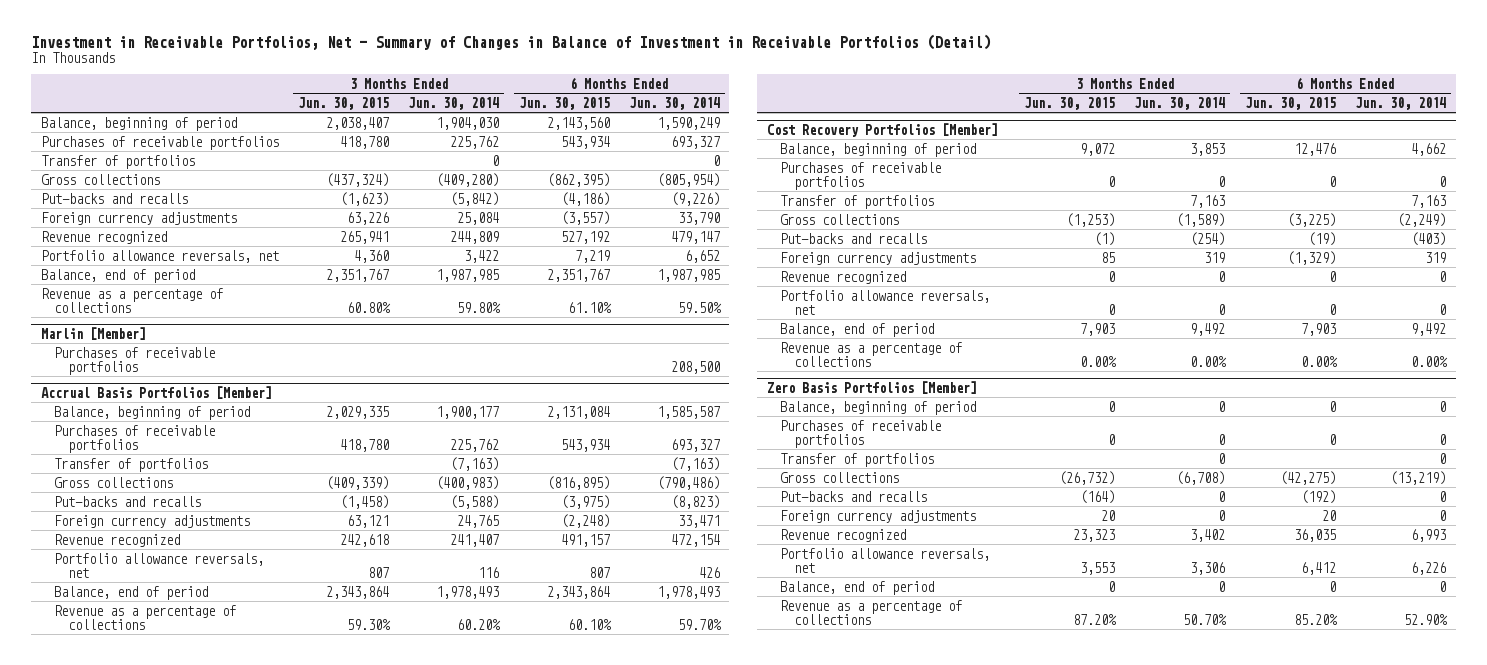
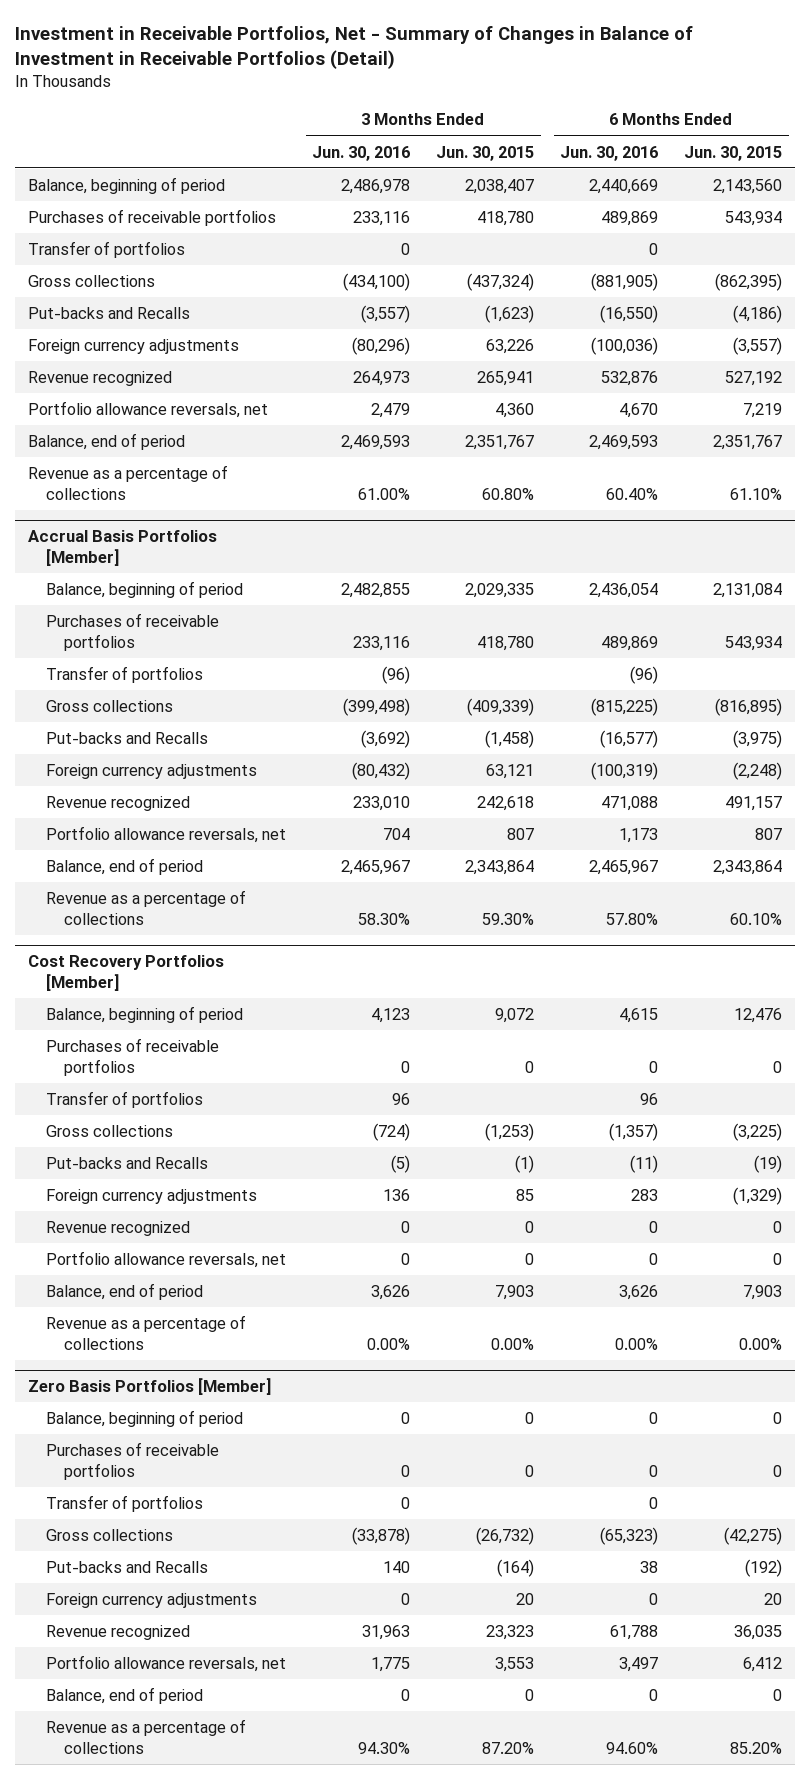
[408,96,500,110] Jun. 30, 2014 -> none
[628,96,720,110] Jun. 30, 2014 -> none
none -> [312,145,411,161] Jun. 30, 2016
none -> [560,145,659,161] Jun. 30, 2016
[40,192,188,204] Put-backs and recalls -> [27,306,190,319] Put-backs and Recalls
[40,326,146,340] Marlin [Member] -> none
[54,346,216,375] Purchases of receivable portfolios -> none
[54,495,202,507] Put-backs and recalls -> [46,731,209,744] Put-backs and Recalls
[780,232,928,244] Put-backs and recalls -> [46,1156,209,1169] Put-backs and Recalls
[780,490,928,502] Put-backs and recalls -> [46,1560,209,1573] Put-backs and Recalls

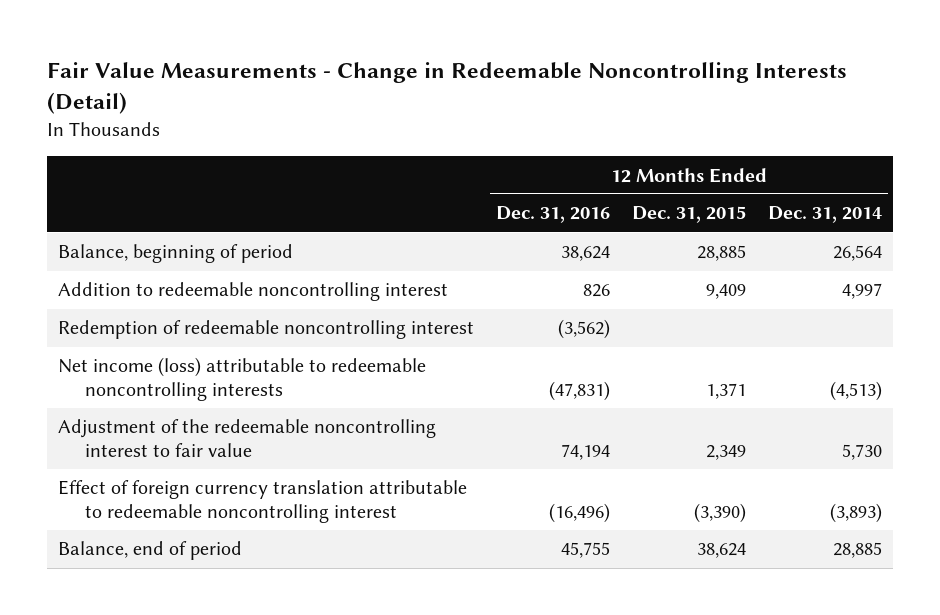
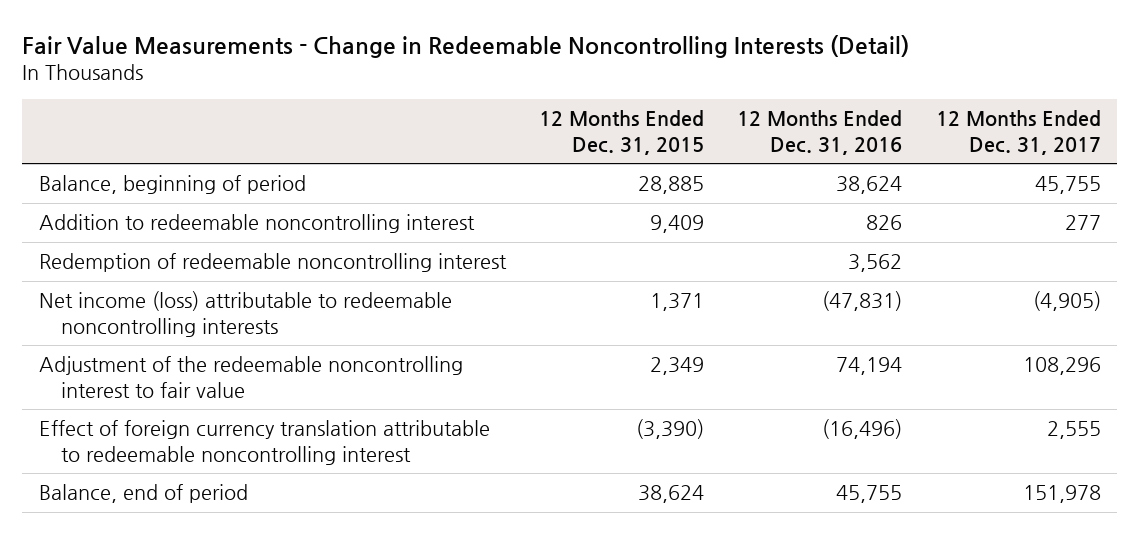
[768,206,883,224] Dec. 31, 2014 -> none
none -> [935,110,1101,155] 12 Months Ended Dec. 31, 2017
[557,319,610,340] (3,562) -> [848,254,903,273] 3,562

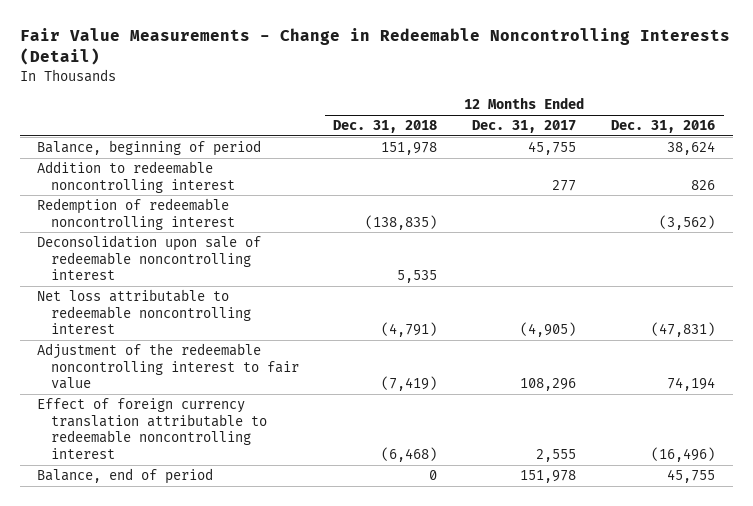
[538,110,704,155] 12 Months Ended Dec. 31, 2015 -> none
none -> [333,120,438,134] Dec. 31, 2018
[848,254,903,273] 3,562 -> [659,214,716,230] (3,562)
none -> [37,235,262,281] Deconsolidation upon sale of redeemable noncontrolling interest
[38,291,452,337] Net income (loss) attributable to redeemable noncontrolling interests -> [37,289,251,335] Net loss attributable to redeemable noncontrolling interest

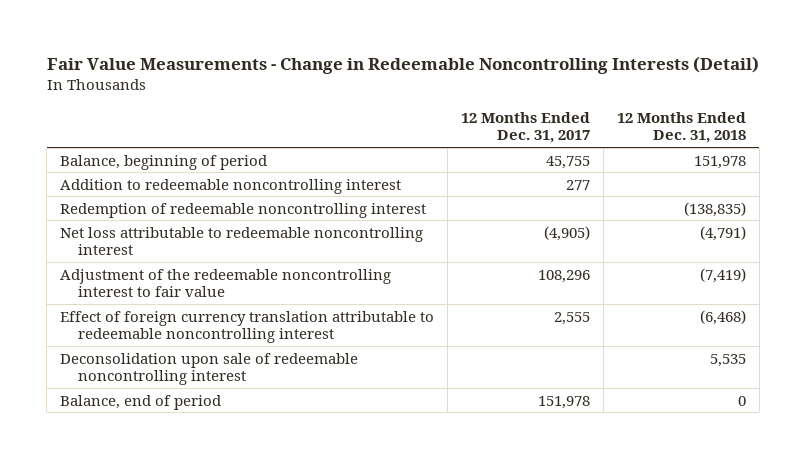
[611,120,716,134] Dec. 31, 2016 -> none
[37,235,262,281] Deconsolidation upon sale of redeemable noncontrolling interest -> [60,352,359,386] Deconsolidation upon sale of redeemable noncontrolling interest

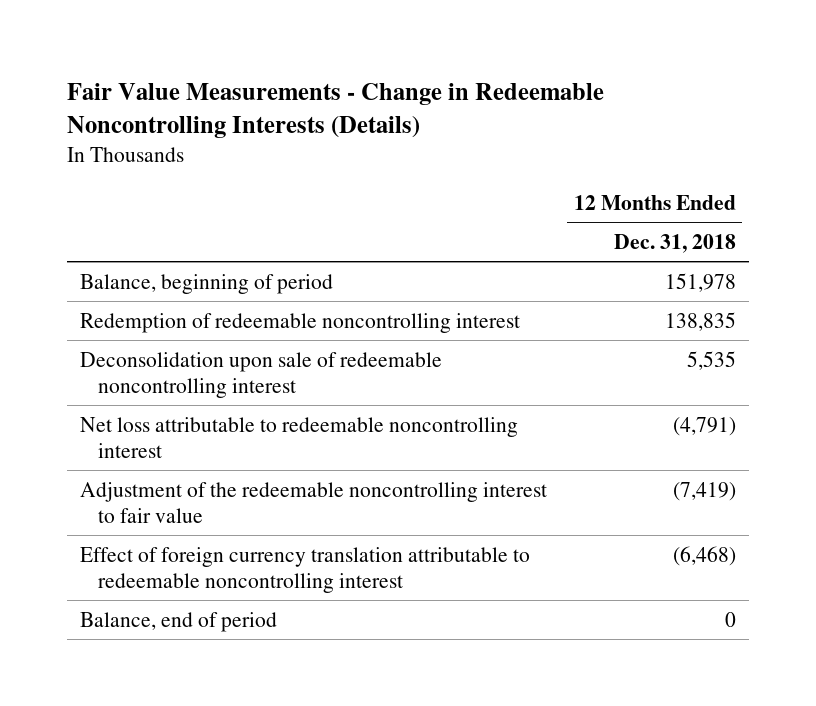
[46,56,759,75] Fair Value Measurements - Change in Redeemable Noncontrolling Interests (Detail) -> [66,82,604,139] Fair Value Measurements - Change in Redeemable Noncontrolling Interests (Details)
[461,111,591,144] 12 Months Ended Dec. 31, 2017 -> none
[60,178,402,194] Addition to redeemable noncontrolling interest -> none
[684,201,747,217] (138,835) -> [664,311,736,331] 138,835
[60,352,359,386] Deconsolidation upon sale of redeemable noncontrolling interest -> [80,351,443,398] Deconsolidation upon sale of redeemable noncontrolling interest

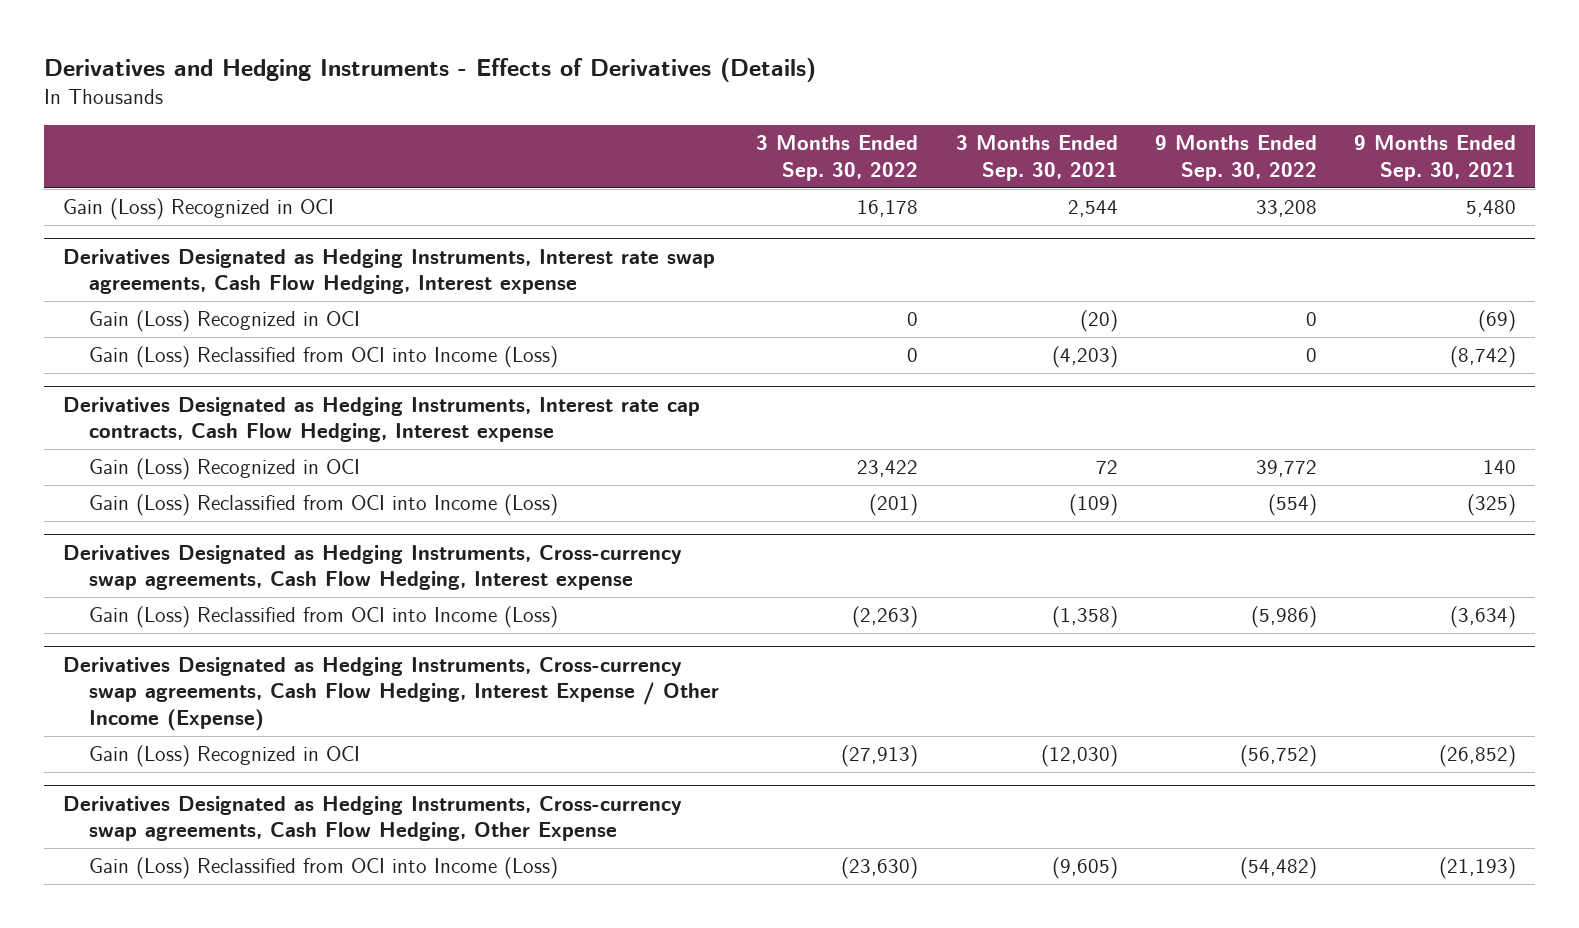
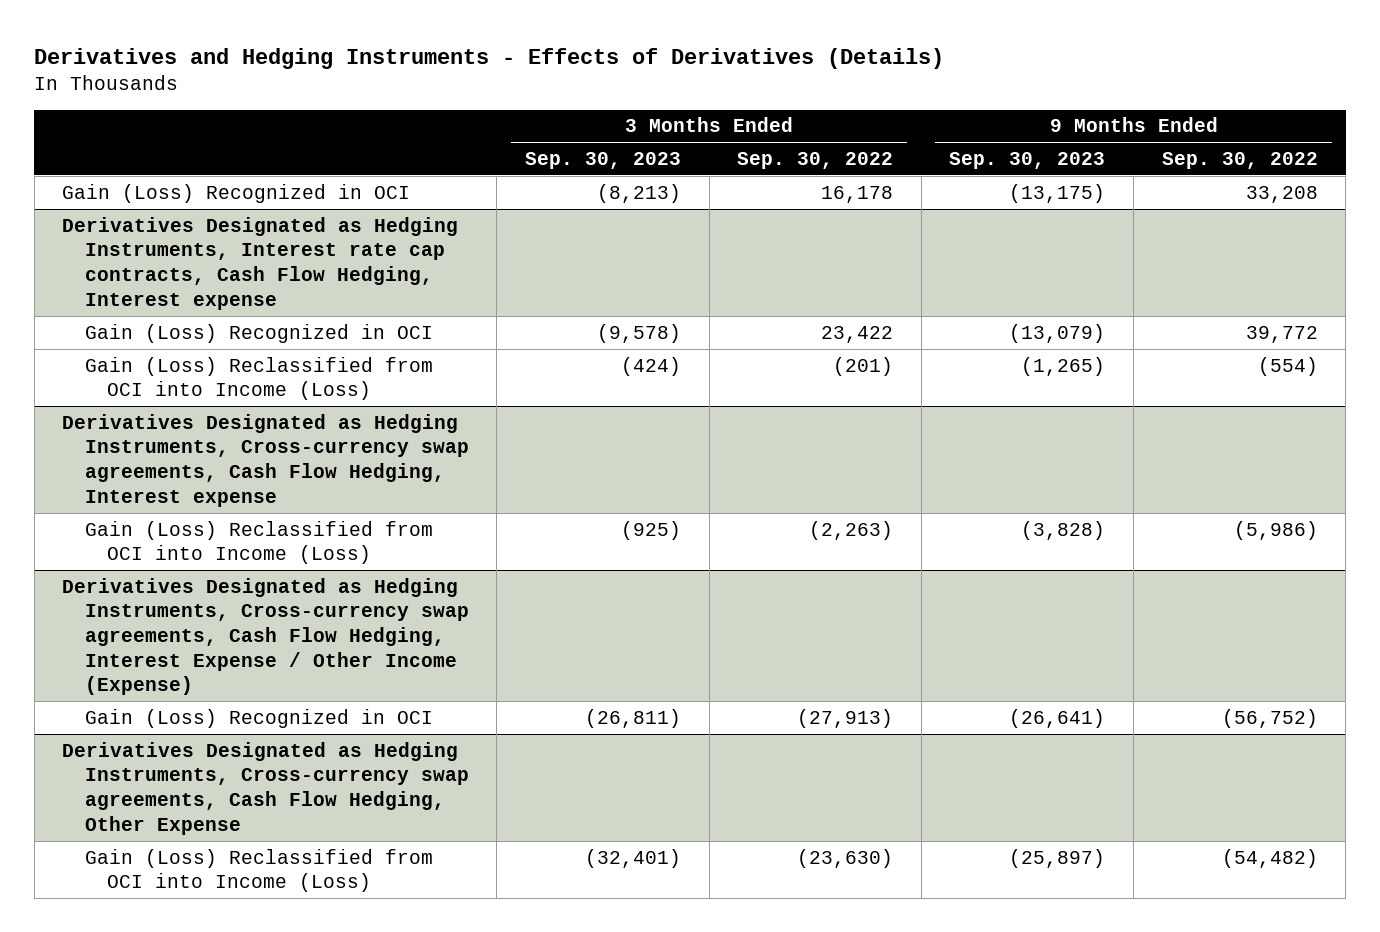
[955,135,1118,182] 3 Months Ended Sep. 30, 2021 -> none
[1354,135,1517,182] 9 Months Ended Sep. 30, 2021 -> none
none -> [524,151,681,169] Sep. 30, 2023
none -> [949,151,1106,169] Sep. 30, 2023
[62,248,715,295] Derivatives Designated as Hedging Instruments, Interest rate swap agreements, Cash Flow Hedging, Interest expense -> none
[89,310,361,333] Gain (Loss) Recognized in OCI -> none
[89,346,559,369] Gain (Loss) Reclassified from OCI into Income (Loss) -> none

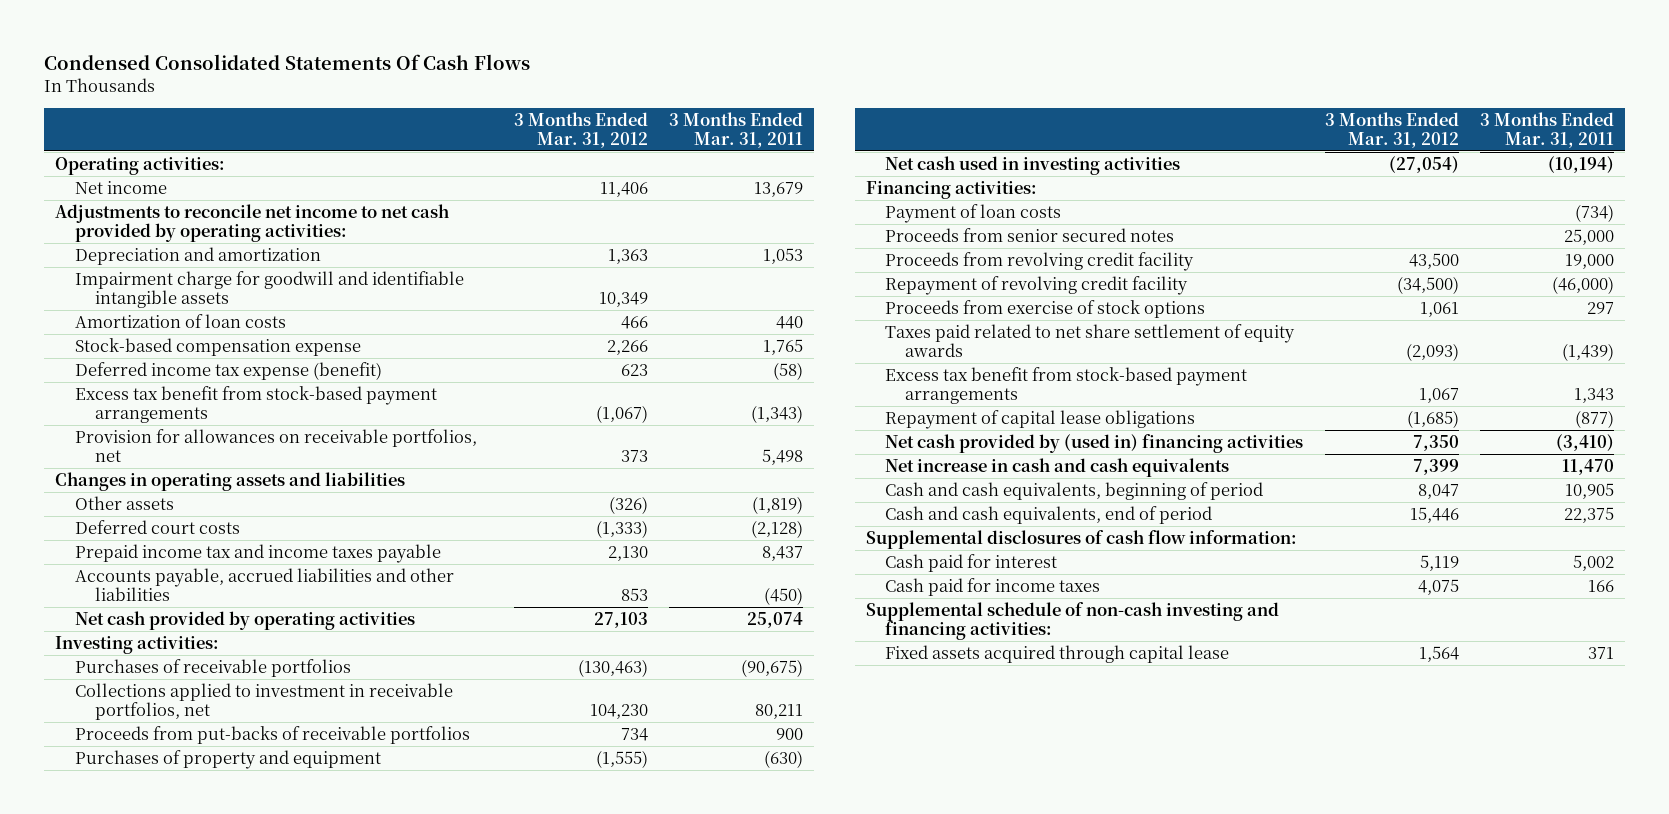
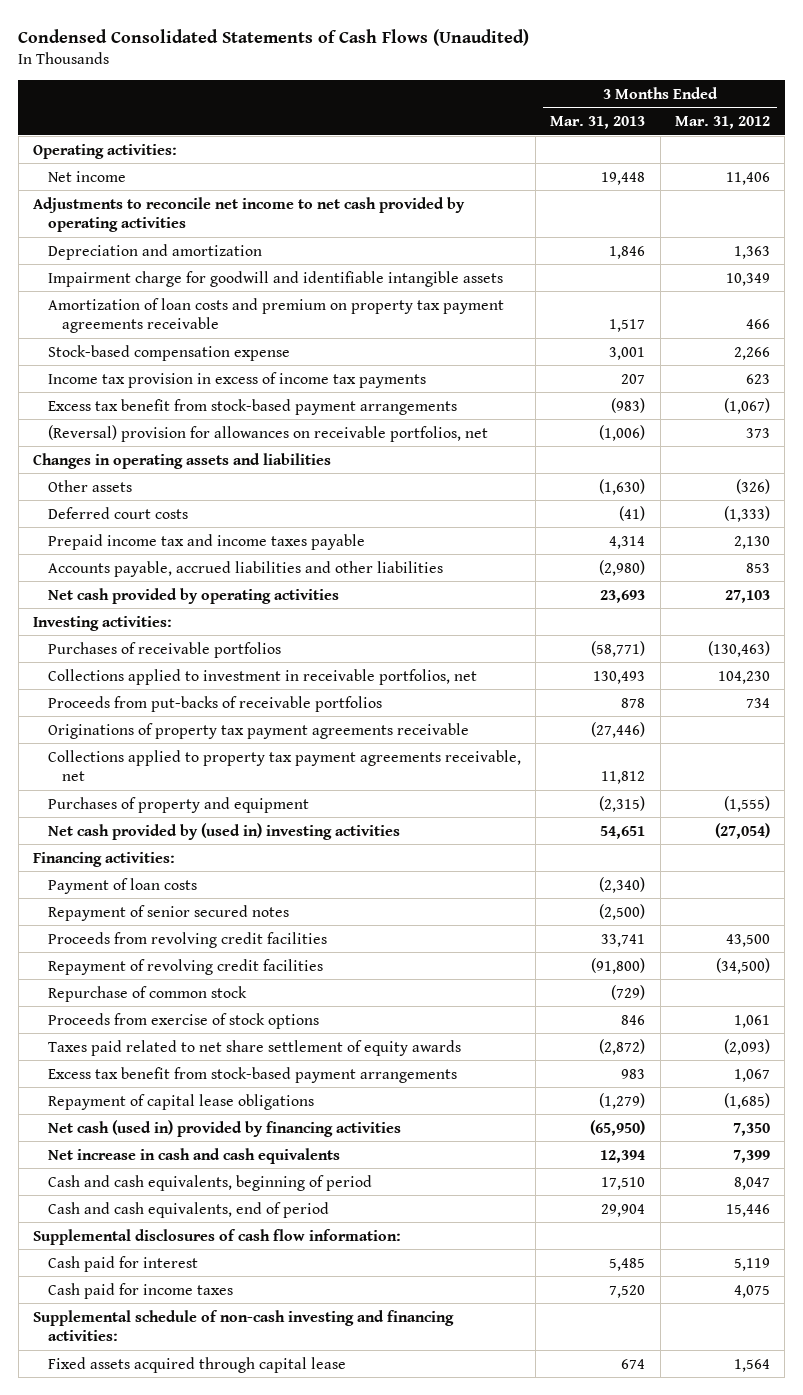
[44,53,531,70] Condensed Consolidated Statements Of Cash Flows -> [18,28,530,46] Condensed Consolidated Statements of Cash Flows (Unaudited)
[669,111,804,149] 3 Months Ended Mar. 31, 2011 -> none
none -> [550,116,646,130] Mar. 31, 2013
[55,203,450,243] Adjustments to reconcile net income to net cash provided by operating activities: -> [33,196,466,233] Adjustments to reconcile net income to net cash provided by operating activities
[74,313,286,328] Amortization of loan costs -> [47,297,504,334] Amortization of loan costs and premium on property tax payment agreements receivable
[74,361,382,380] Deferred income tax expense (benefit) -> [47,371,426,388] Income tax provision in excess of income tax payments
[74,428,477,463] Provision for allowances on receivable portfolios, net -> [47,424,488,442] (Reversal) provision for allowances on receivable portfolios, net
none -> [47,722,469,739] Originations of property tax payment agreements receivable
none -> [47,749,521,782] Collections applied to property tax payment agreements receivable, net
[885,155,1181,175] Net cash used in investing activities -> [47,822,400,840] Net cash provided by (used in) investing activities
[885,227,1175,242] Proceeds from senior secured notes -> none
none -> [47,904,289,921] Repayment of senior secured notes
[885,251,1195,271] Proceeds from revolving credit facility -> [47,931,327,948] Proceeds from revolving credit facilities
[885,275,1189,295] Repayment of revolving credit facility -> [47,958,323,975] Repayment of revolving credit facilities
none -> [47,985,247,1002] Repurchase of common stock
[885,433,1304,453] Net cash provided by (used in) financing activities -> [47,1119,401,1137] Net cash (used in) provided by financing activities

